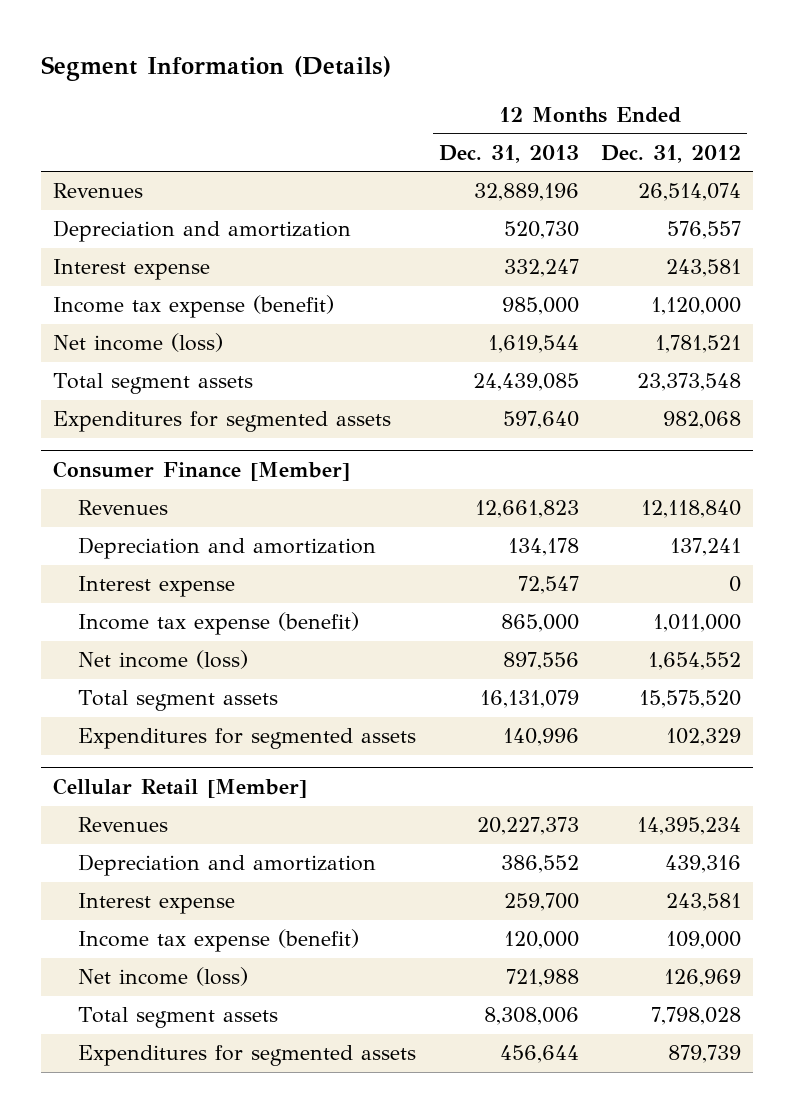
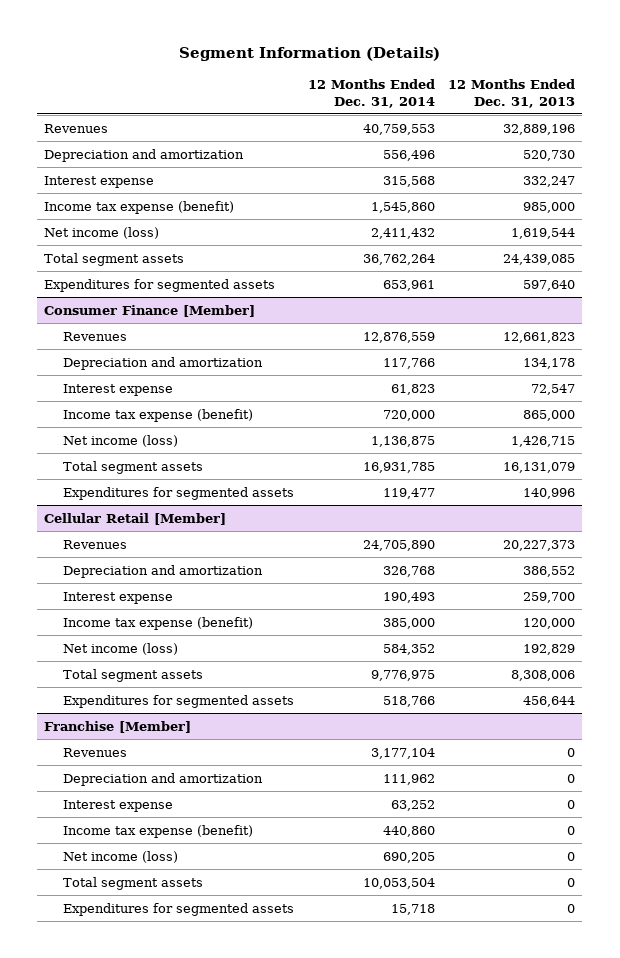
[601,144,742,163] Dec. 31, 2012 -> none
none -> [307,78,435,108] 12 Months Ended Dec. 31, 2014
[502,652,579,671] 897,556 -> [511,435,576,447] 1,426,715
[505,969,579,988] 721,988 -> [523,643,576,655] 192,829
none -> [44,720,192,733] Franchise [Member]
none -> [62,747,127,757] Revenues
none -> [62,772,263,786] Depreciation and amortization
none -> [62,799,173,812] Interest expense
none -> [62,824,253,838] Income tax expense (benefit)
none -> [62,850,178,863] Net income (loss)
none -> [62,876,203,890] Total segment assets
none -> [62,902,294,916] Expenditures for segmented assets

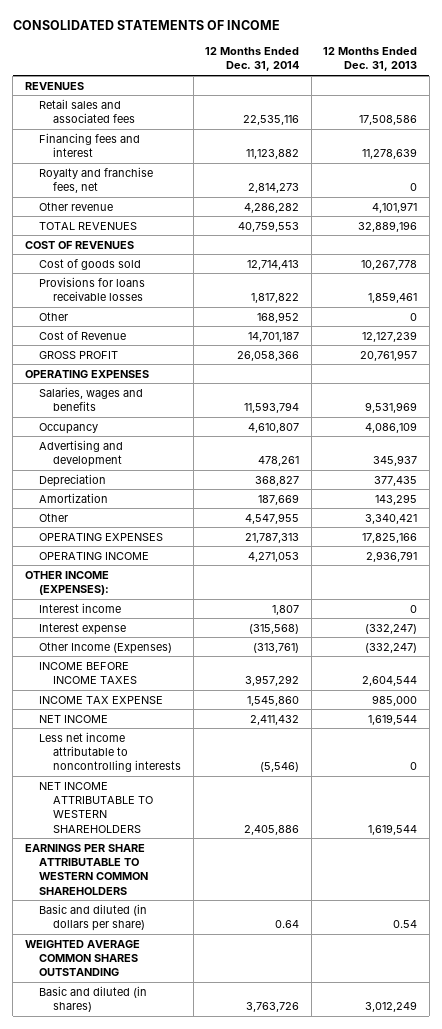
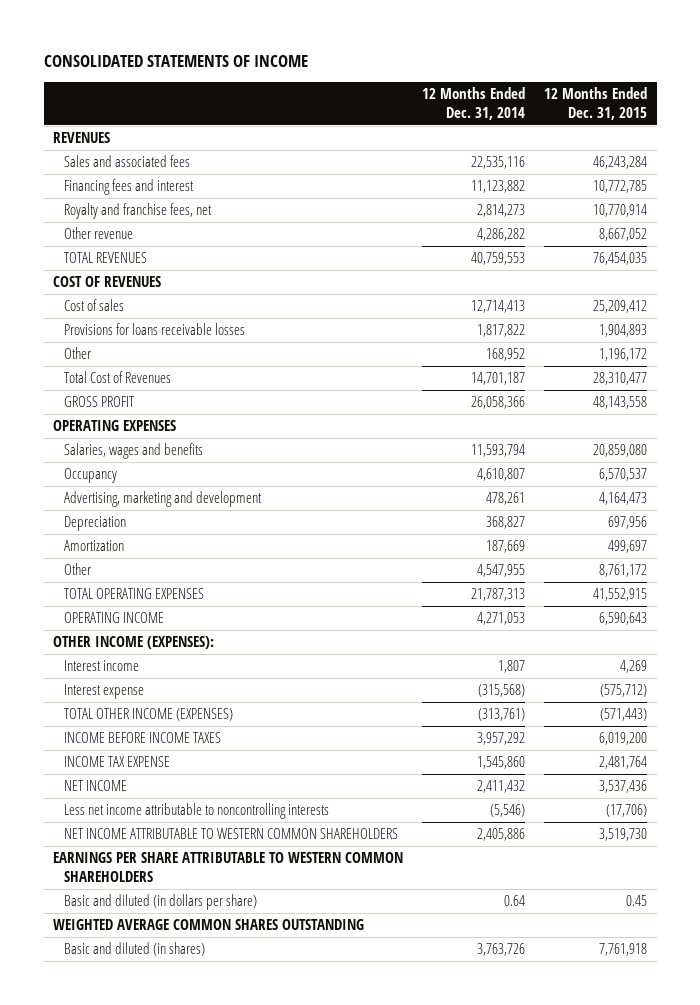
[323,47,418,72] 12 Months Ended Dec. 31, 2013 -> none
none -> [544,87,648,120] 12 Months Ended Dec. 31, 2015
[39,98,136,124] Retail sales and associated fees -> [64,155,191,168] Sales and associated fees
[39,258,142,270] Cost of goods sold -> [64,299,125,312] Cost of sales
[39,330,127,340] Cost of Revenue -> [64,371,172,384] Total Cost of Revenues
[39,439,124,468] Advertising and development -> [64,491,263,508] Advertising, marketing and development
[39,532,164,541] OPERATING EXPENSES -> [64,588,205,600] TOTAL OPERATING EXPENSES
[39,641,173,654] Other Income (Expenses) -> [64,708,234,722] TOTAL OTHER INCOME (EXPENSES)
[39,781,154,833] NET INCOME ATTRIBUTABLE TO WESTERN SHAREHOLDERS -> [64,828,399,840] NET INCOME ATTRIBUTABLE TO WESTERN COMMON SHAREHOLDERS

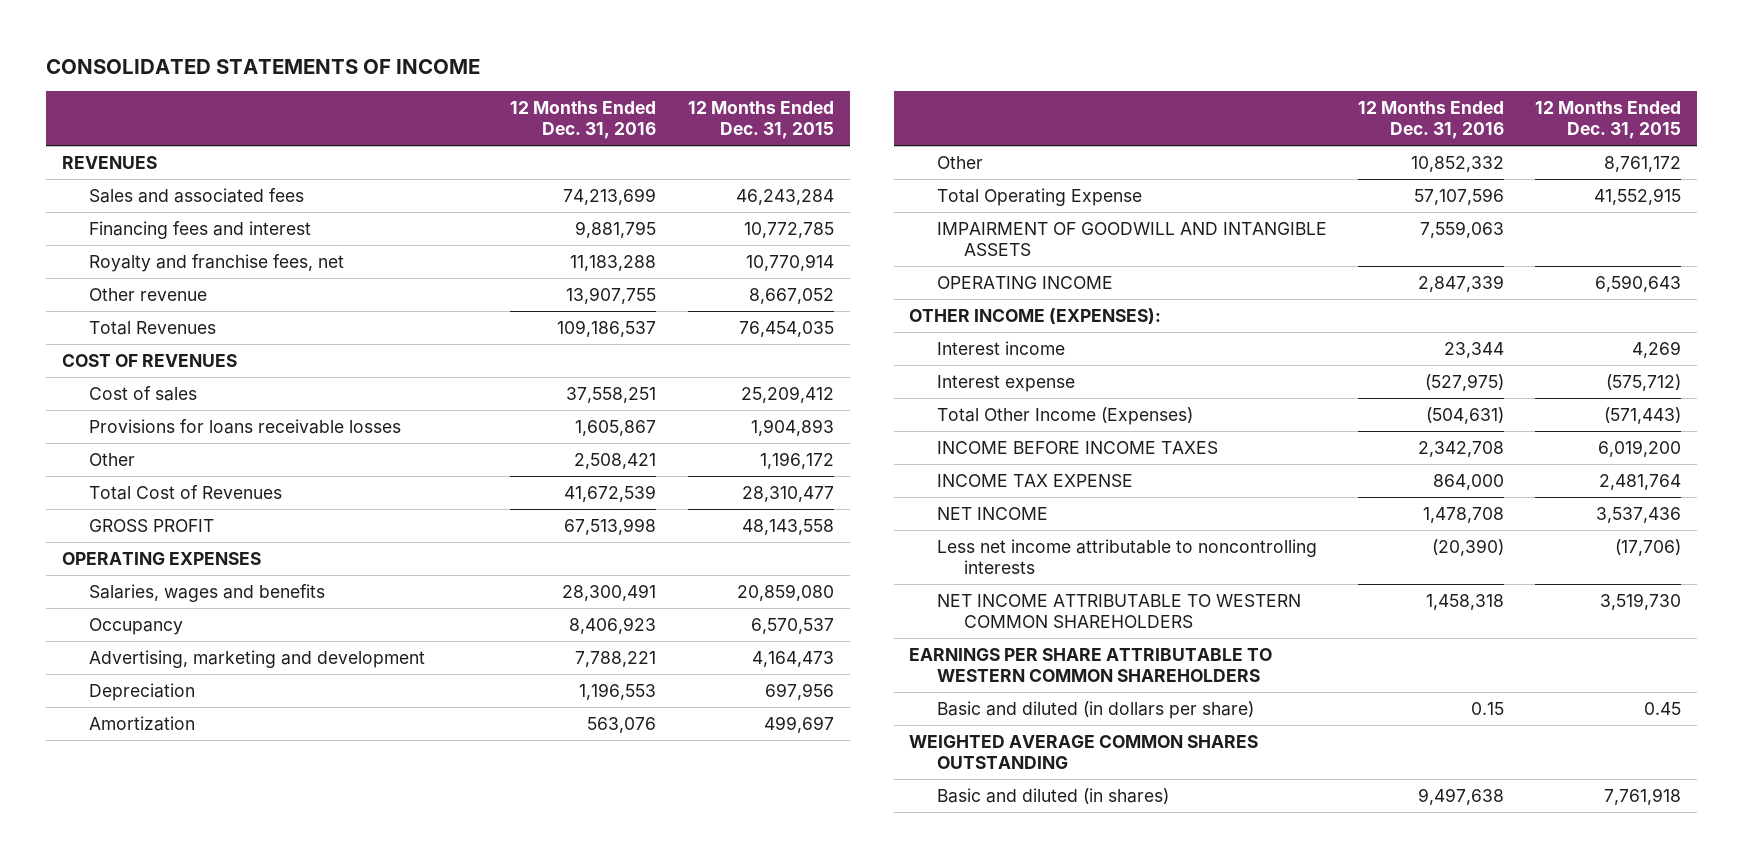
[422,87,526,120] 12 Months Ended Dec. 31, 2014 -> none
none -> [510,100,657,140] 12 Months Ended Dec. 31, 2016
[64,252,148,264] TOTAL REVENUES -> [88,320,216,335] Total Revenues
[64,588,205,600] TOTAL OPERATING EXPENSES -> [936,187,1142,206] Total Operating Expense
none -> [936,221,1327,257] IMPAIRMENT OF GOODWILL AND INTANGIBLE ASSETS
[64,708,234,722] TOTAL OTHER INCOME (EXPENSES) -> [936,406,1193,425] Total Other Income (Expenses)

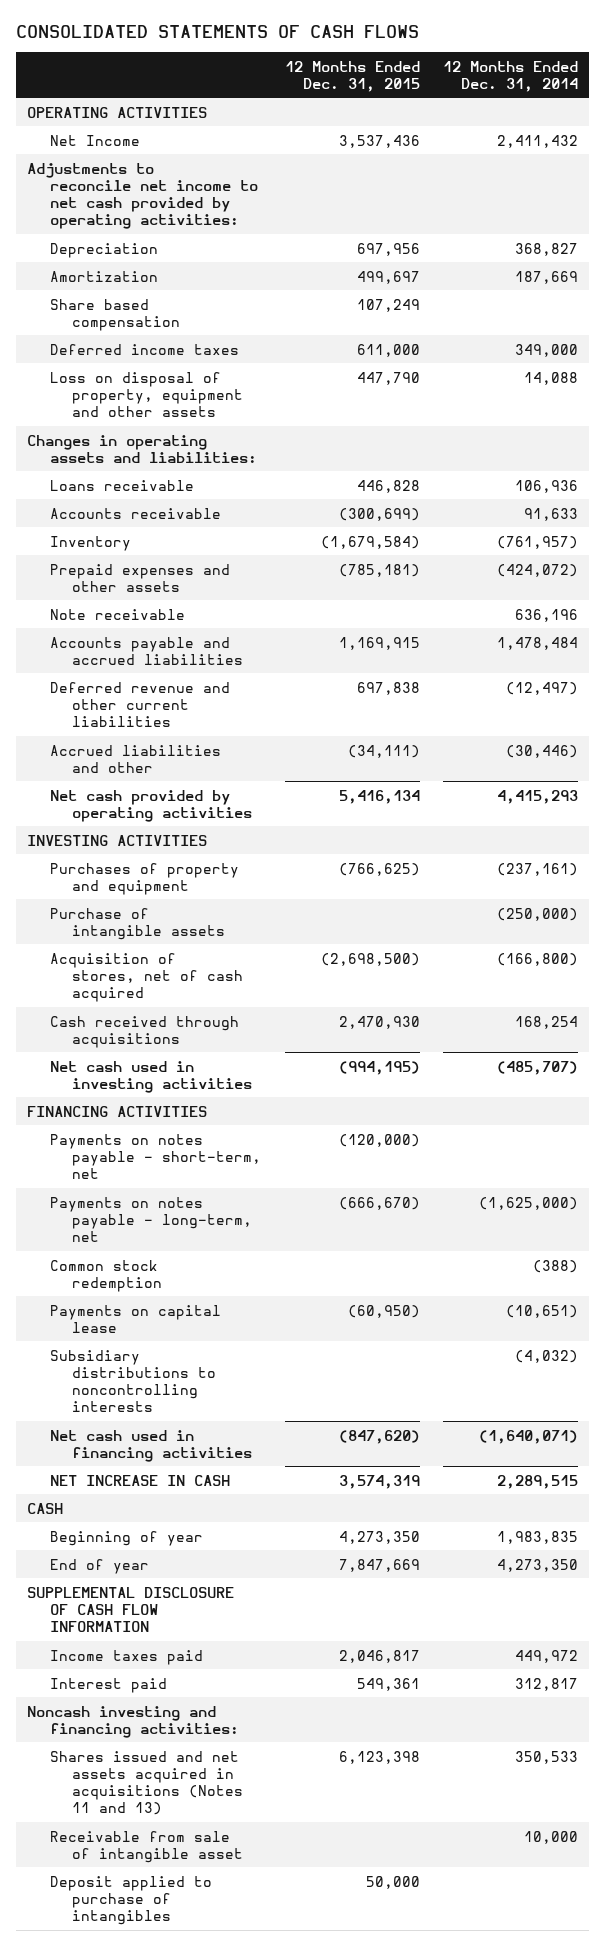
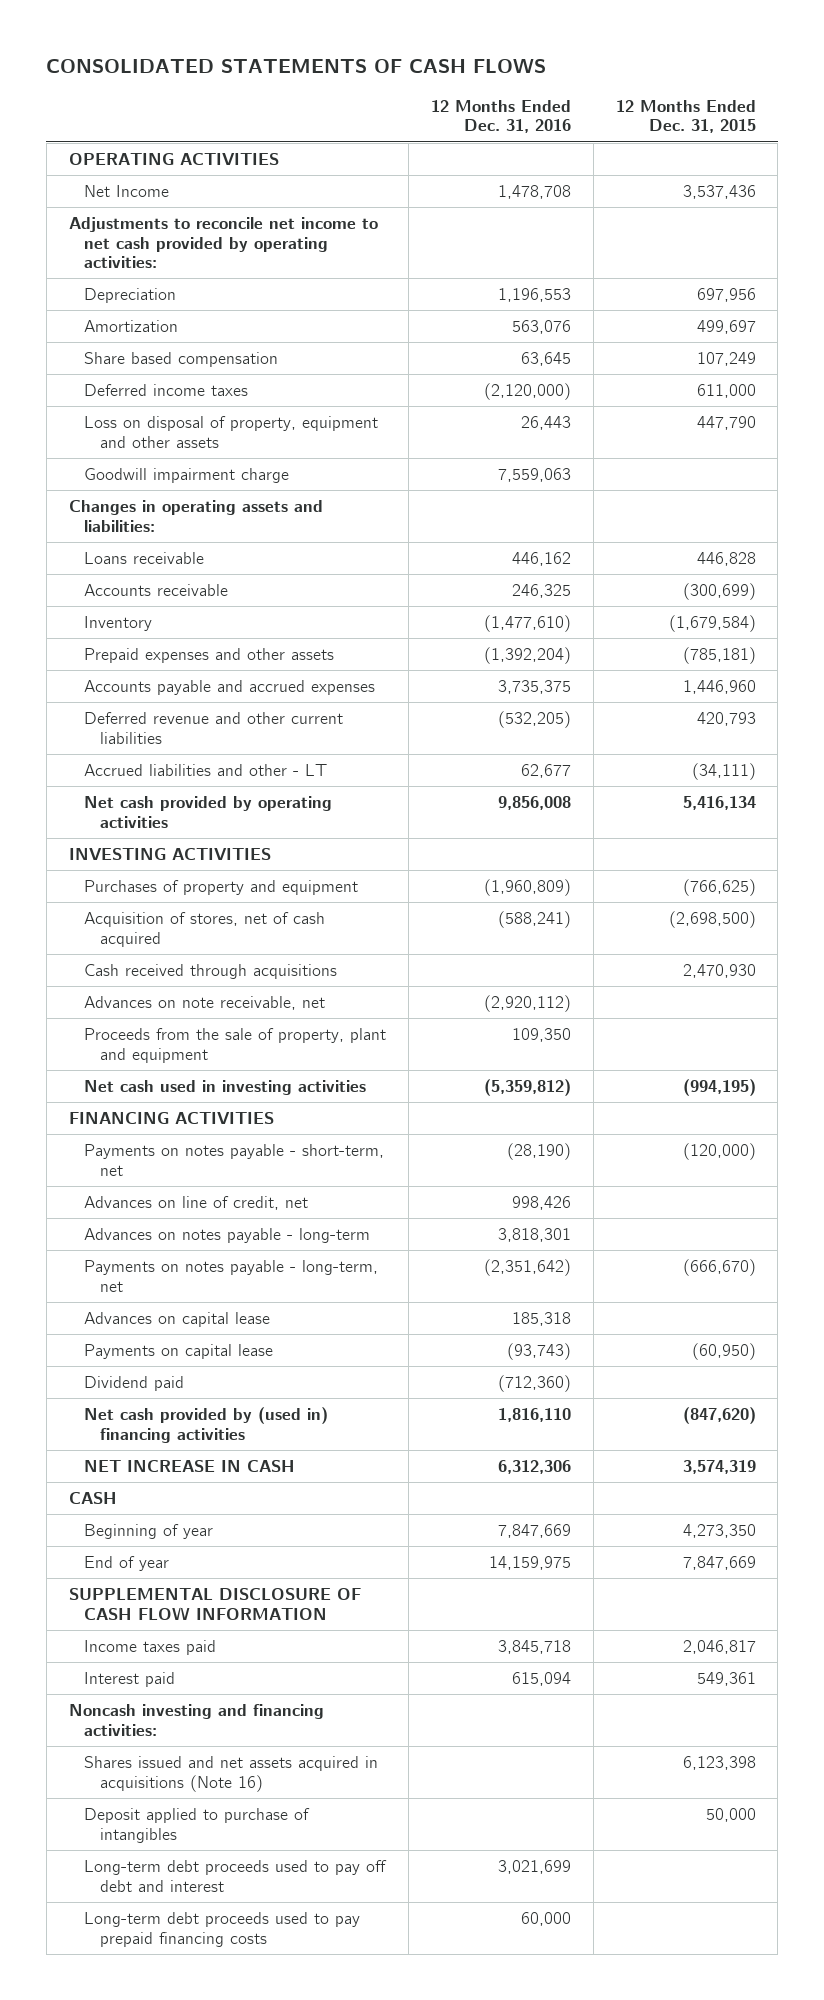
[442,60,578,92] 12 Months Ended Dec. 31, 2014 -> none
none -> [431,99,572,134] 12 Months Ended Dec. 31, 2016
none -> [84,467,290,483] Goodwill impairment charge
[49,608,185,620] Note receivable -> none
[49,636,244,665] Accounts payable and accrued liabilities -> [84,679,376,695] Accounts payable and accrued expenses
[338,636,420,650] 1,169,915 -> [682,679,756,694] 1,446,960
[356,681,420,695] 697,838 -> [696,711,756,726] 420,793
[49,744,221,773] Accrued liabilities and other -> [84,763,328,776] Accrued liabilities and other - LT
[49,907,226,940] Purchase of intangible assets -> none
none -> [84,995,326,1010] Advances on note receivable, net
none -> [84,1027,387,1063] Proceeds from the sale of property, plant and equipment
none -> [84,1195,309,1210] Advances on line of credit, net
none -> [84,1227,371,1243] Advances on notes payable - long-term
[49,1259,163,1292] Common stock redemption -> none
none -> [84,1311,271,1327] Advances on capital lease
[49,1349,217,1413] Subsidiary distributions to noncontrolling interests -> none
none -> [84,1375,185,1391] Dividend paid
[49,1429,253,1462] Net cash used in financing activities -> [84,1406,329,1443] Net cash provided by (used in) financing activities
[49,1830,244,1863] Receivable from sale of intangible asset -> none
[49,1750,244,1816] Shares issued and net assets acquired in acquisitions (Notes 11 and 13) -> [84,1755,379,1792] Shares issued and net assets acquired in acquisitions (Note 16)
none -> [84,1859,388,1892] Long-term debt proceeds used to pay off debt and interest
none -> [84,1911,361,1947] Long-term debt proceeds used to pay prepaid financing costs

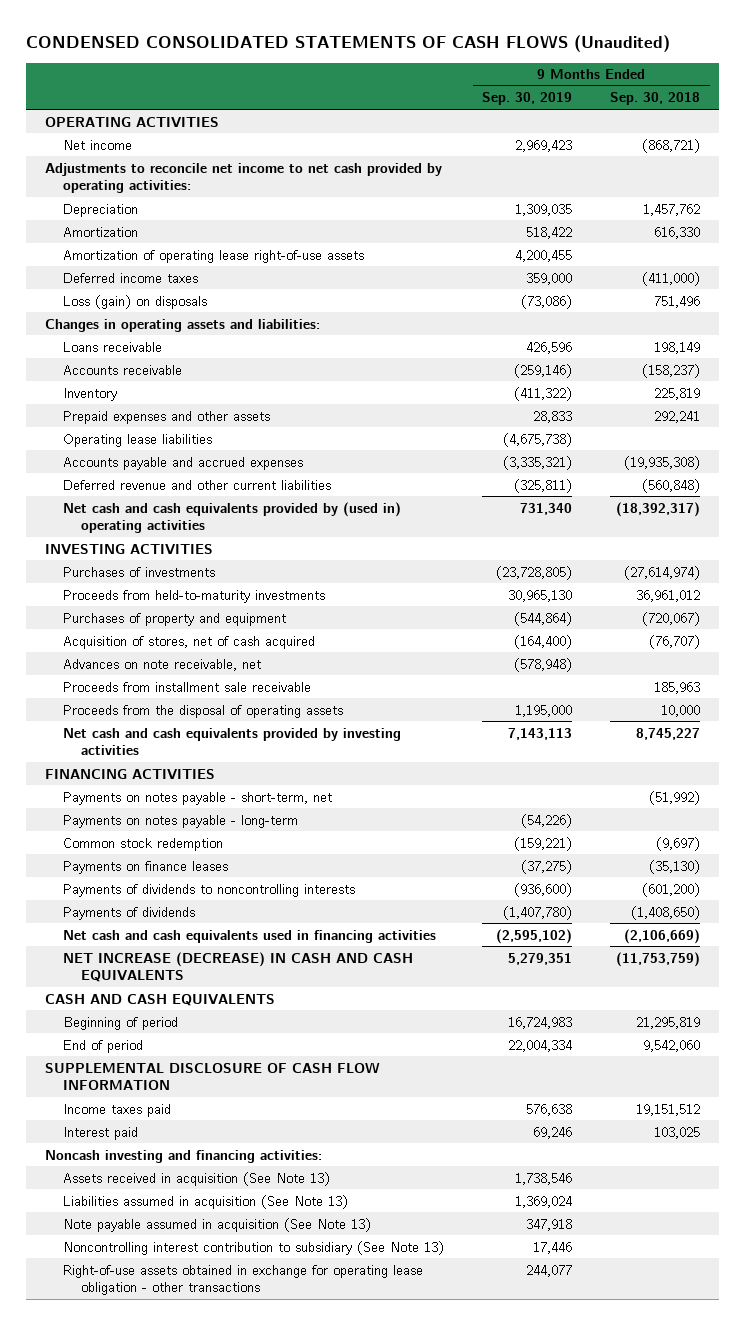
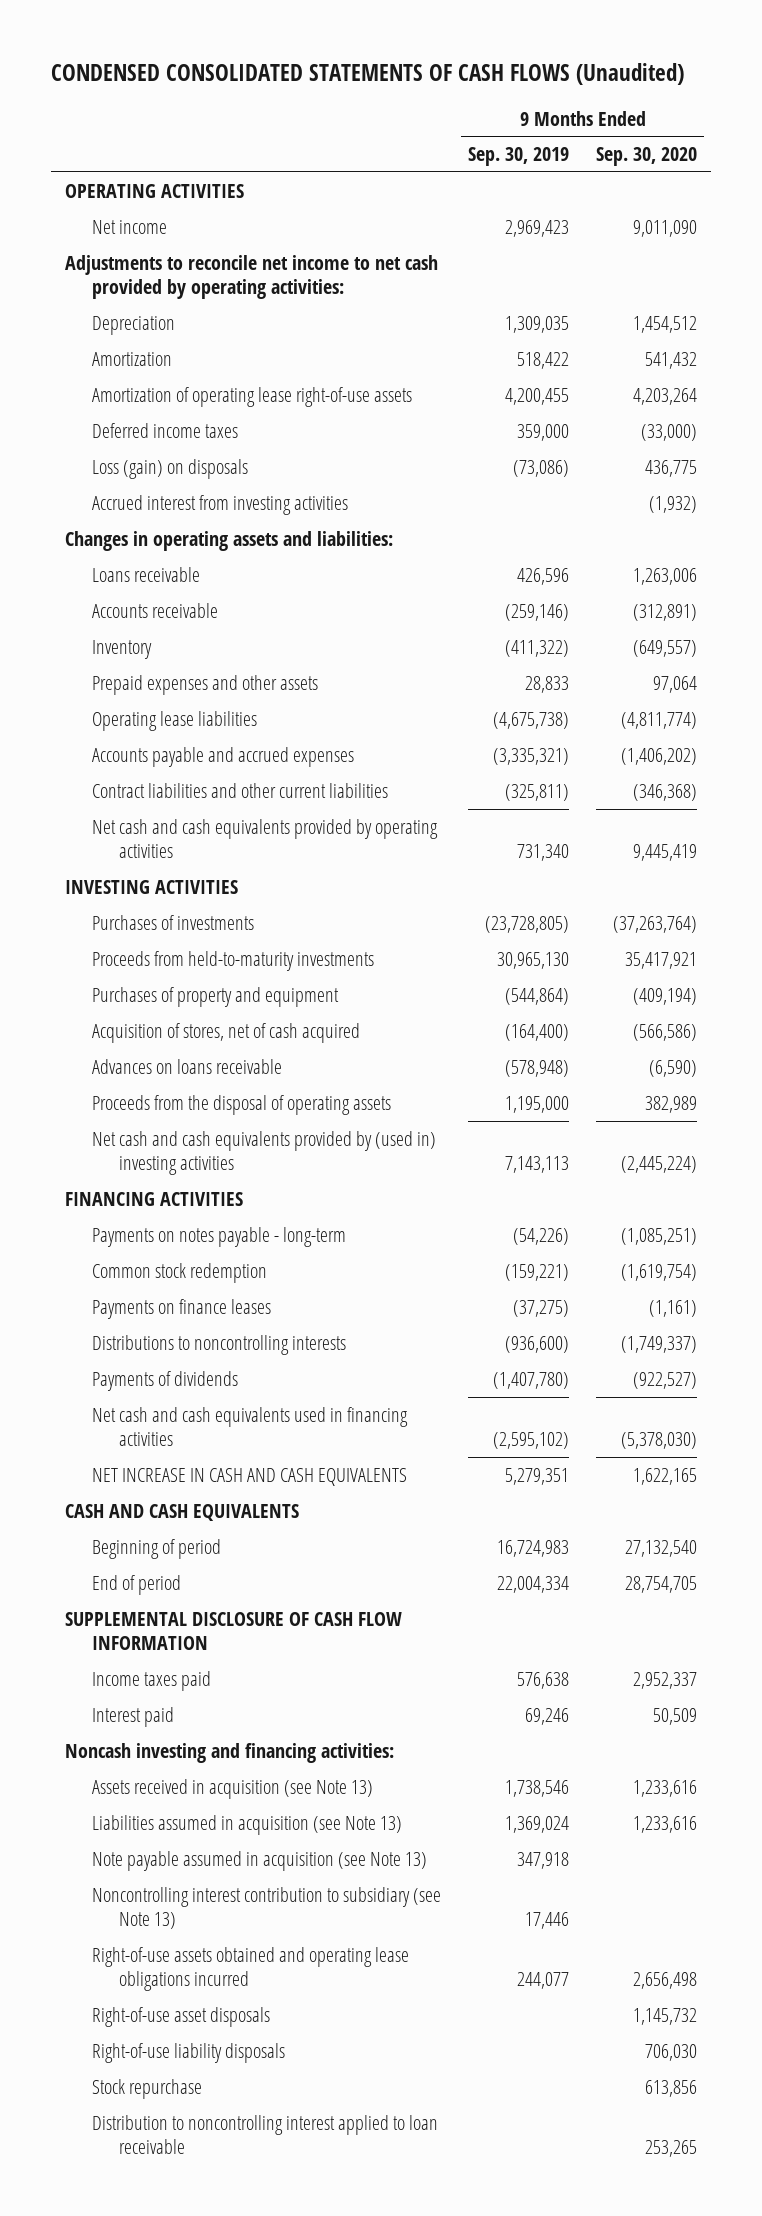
[610,92,701,106] Sep. 30, 2018 -> none
none -> [596,147,698,167] Sep. 30, 2020
none -> [92,494,349,515] Accrued interest from investing activities
[63,479,332,490] Deferred revenue and other current liabilities -> [92,782,389,798] Contract liabilities and other current liabilities
[63,501,402,533] Net cash and cash equivalents provided by (used in) operating activities -> [92,818,439,858] Net cash and cash equivalents provided by operating activities
[63,681,312,692] Proceeds from installment sale receivable -> none
[63,658,262,671] Advances on note receivable, net -> [92,1058,283,1074] Advances on loans receivable
[63,727,402,755] Net cash and cash equivalents provided by investing activities -> [92,1130,437,1175] Net cash and cash equivalents provided by (used in) investing activities
[63,791,333,805] Payments on notes payable - short-term, net -> none
[63,883,356,897] Payments of dividends to noncontrolling interests -> [92,1334,347,1355] Distributions to noncontrolling interests
[63,951,414,982] NET INCREASE (DECREASE) IN CASH AND CASH EQUIVALENTS -> [92,1467,408,1486] NET INCREASE IN CASH AND CASH EQUIVALENTS
[63,1171,331,1186] Assets received in acquisition (See Note 13) -> [92,1778,374,1799] Assets received in acquisition (see Note 13)
[63,1194,349,1209] Liabilities assumed in acquisition (See Note 13) -> [92,1814,403,1835] Liabilities assumed in acquisition (see Note 13)
[63,1217,372,1232] Note payable assumed in acquisition (See Note 13) -> [92,1850,428,1871] Note payable assumed in acquisition (see Note 13)
[63,1240,445,1255] Noncontrolling interest contribution to subsidiary (See Note 13) -> [92,1886,442,1929] Noncontrolling interest contribution to subsidiary (see Note 13)
[63,1264,424,1295] Right-of-use assets obtained in exchange for operating lease obligation - other transactions -> [92,1946,410,1991] Right-of-use assets obtained and operating lease obligations incurred
none -> [92,2006,271,2027] Right-of-use asset disposals
none -> [92,2042,286,2063] Right-of-use liability disposals
none -> [92,2078,203,2099] Stock repurchase
none -> [92,2114,439,2154] Distribution to noncontrolling interest applied to loan receivable

